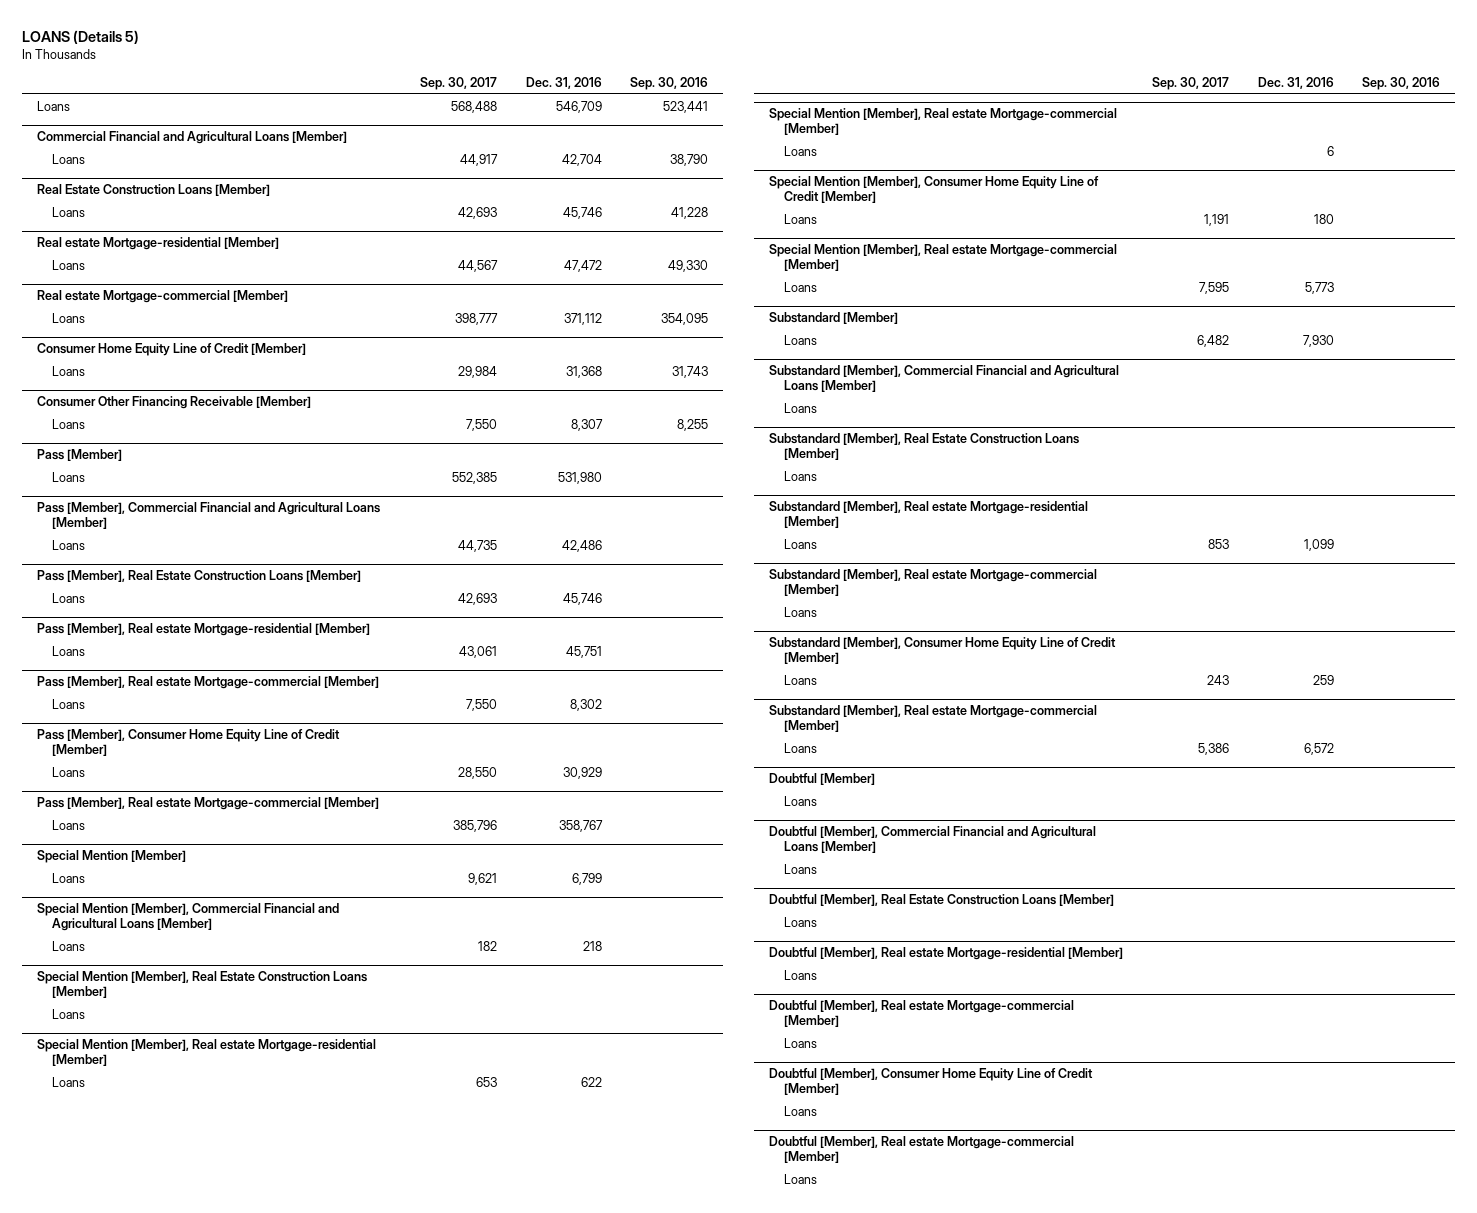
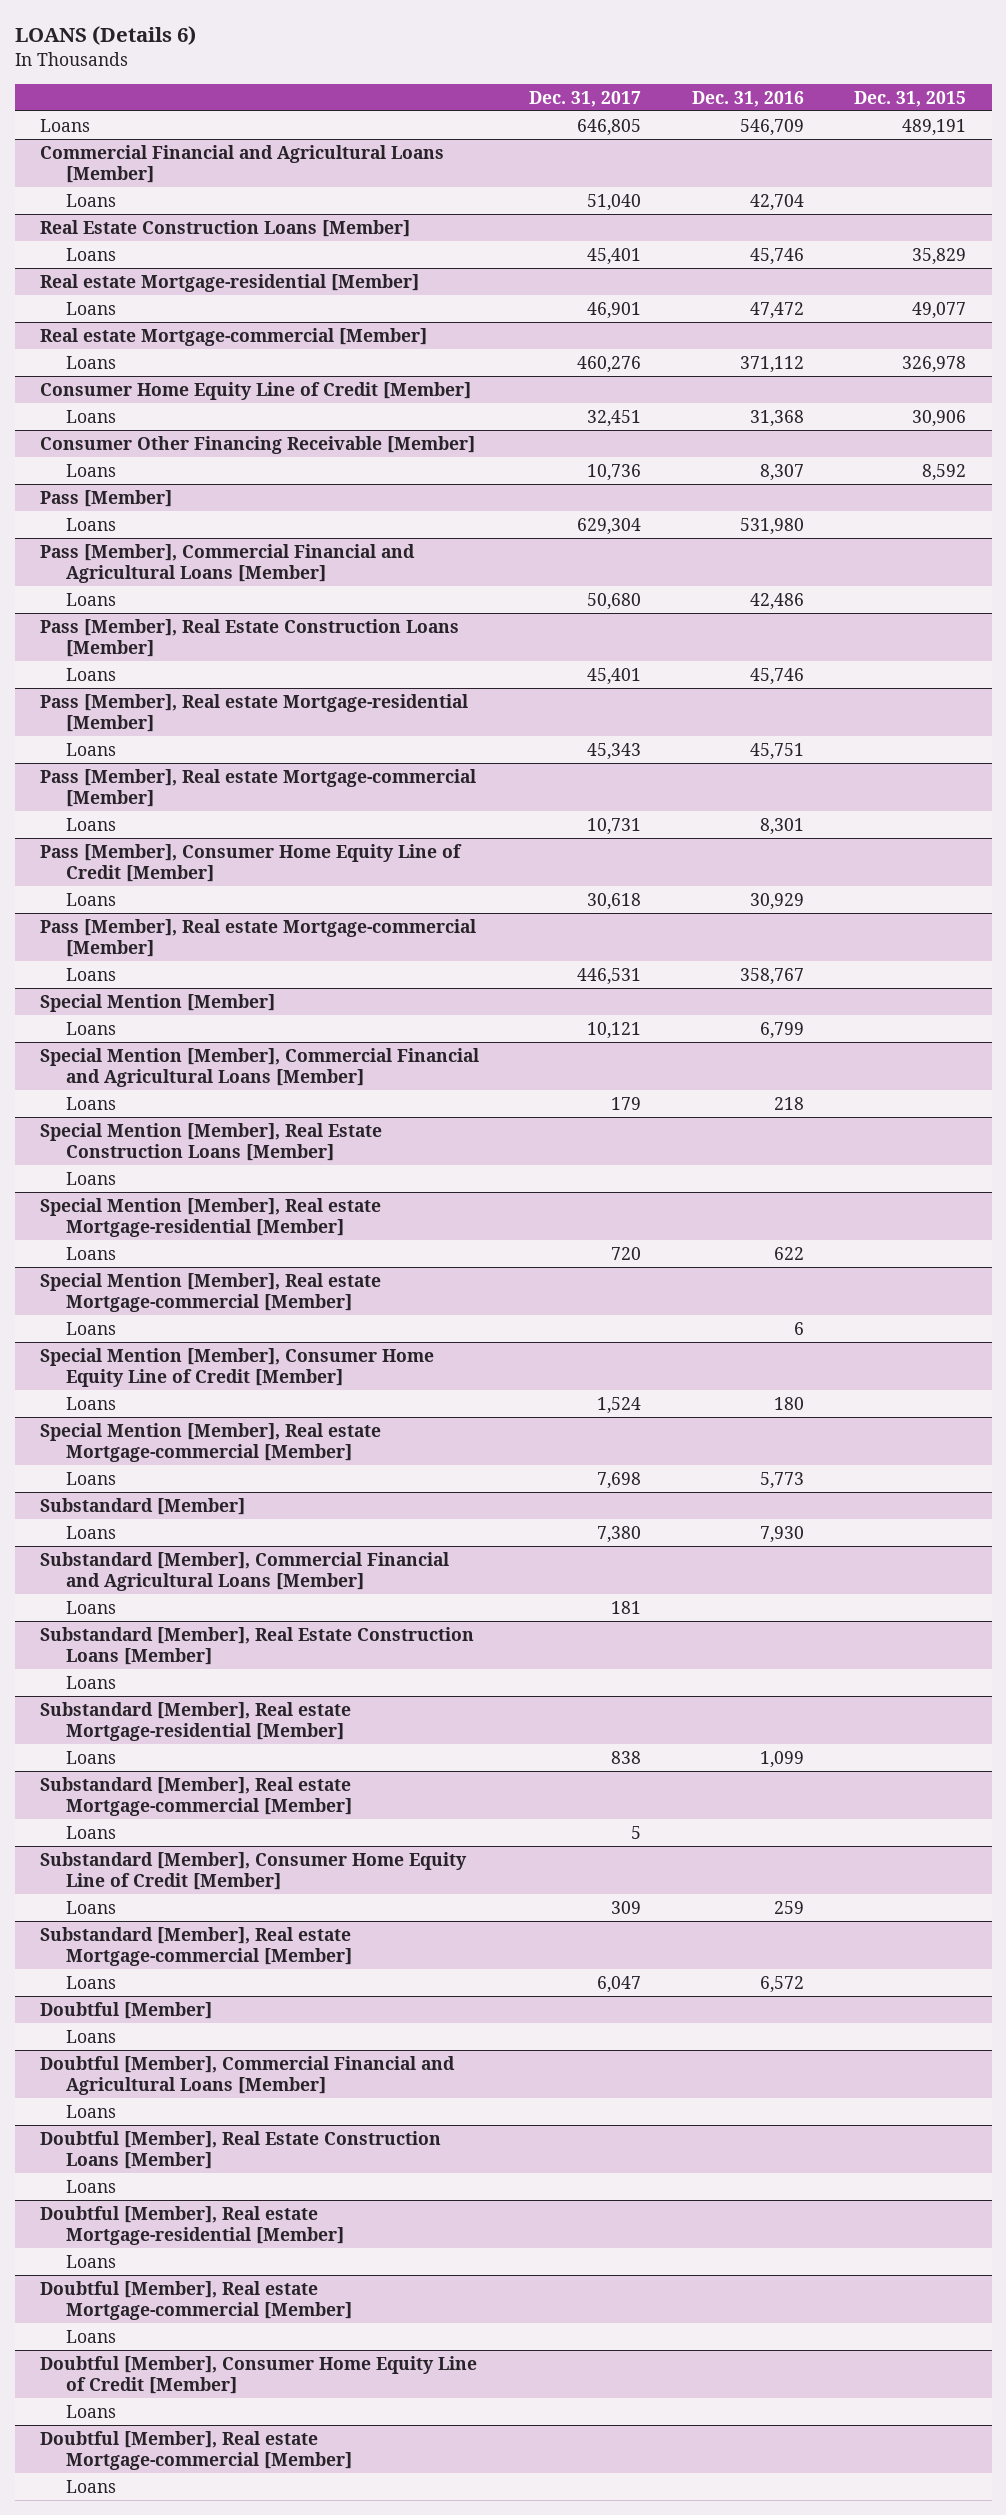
[22,29,140,44] LOANS (Details 5) -> [14,26,196,46] LOANS (Details 6)
[419,77,497,91] Sep. 30, 2017 -> none
[630,77,709,91] Sep. 30, 2016 -> none
none -> [529,90,642,107] Dec. 31, 2017
none -> [854,90,967,107] Dec. 31, 2015
[569,698,602,711] 8,302 -> [759,817,804,835] 8,301

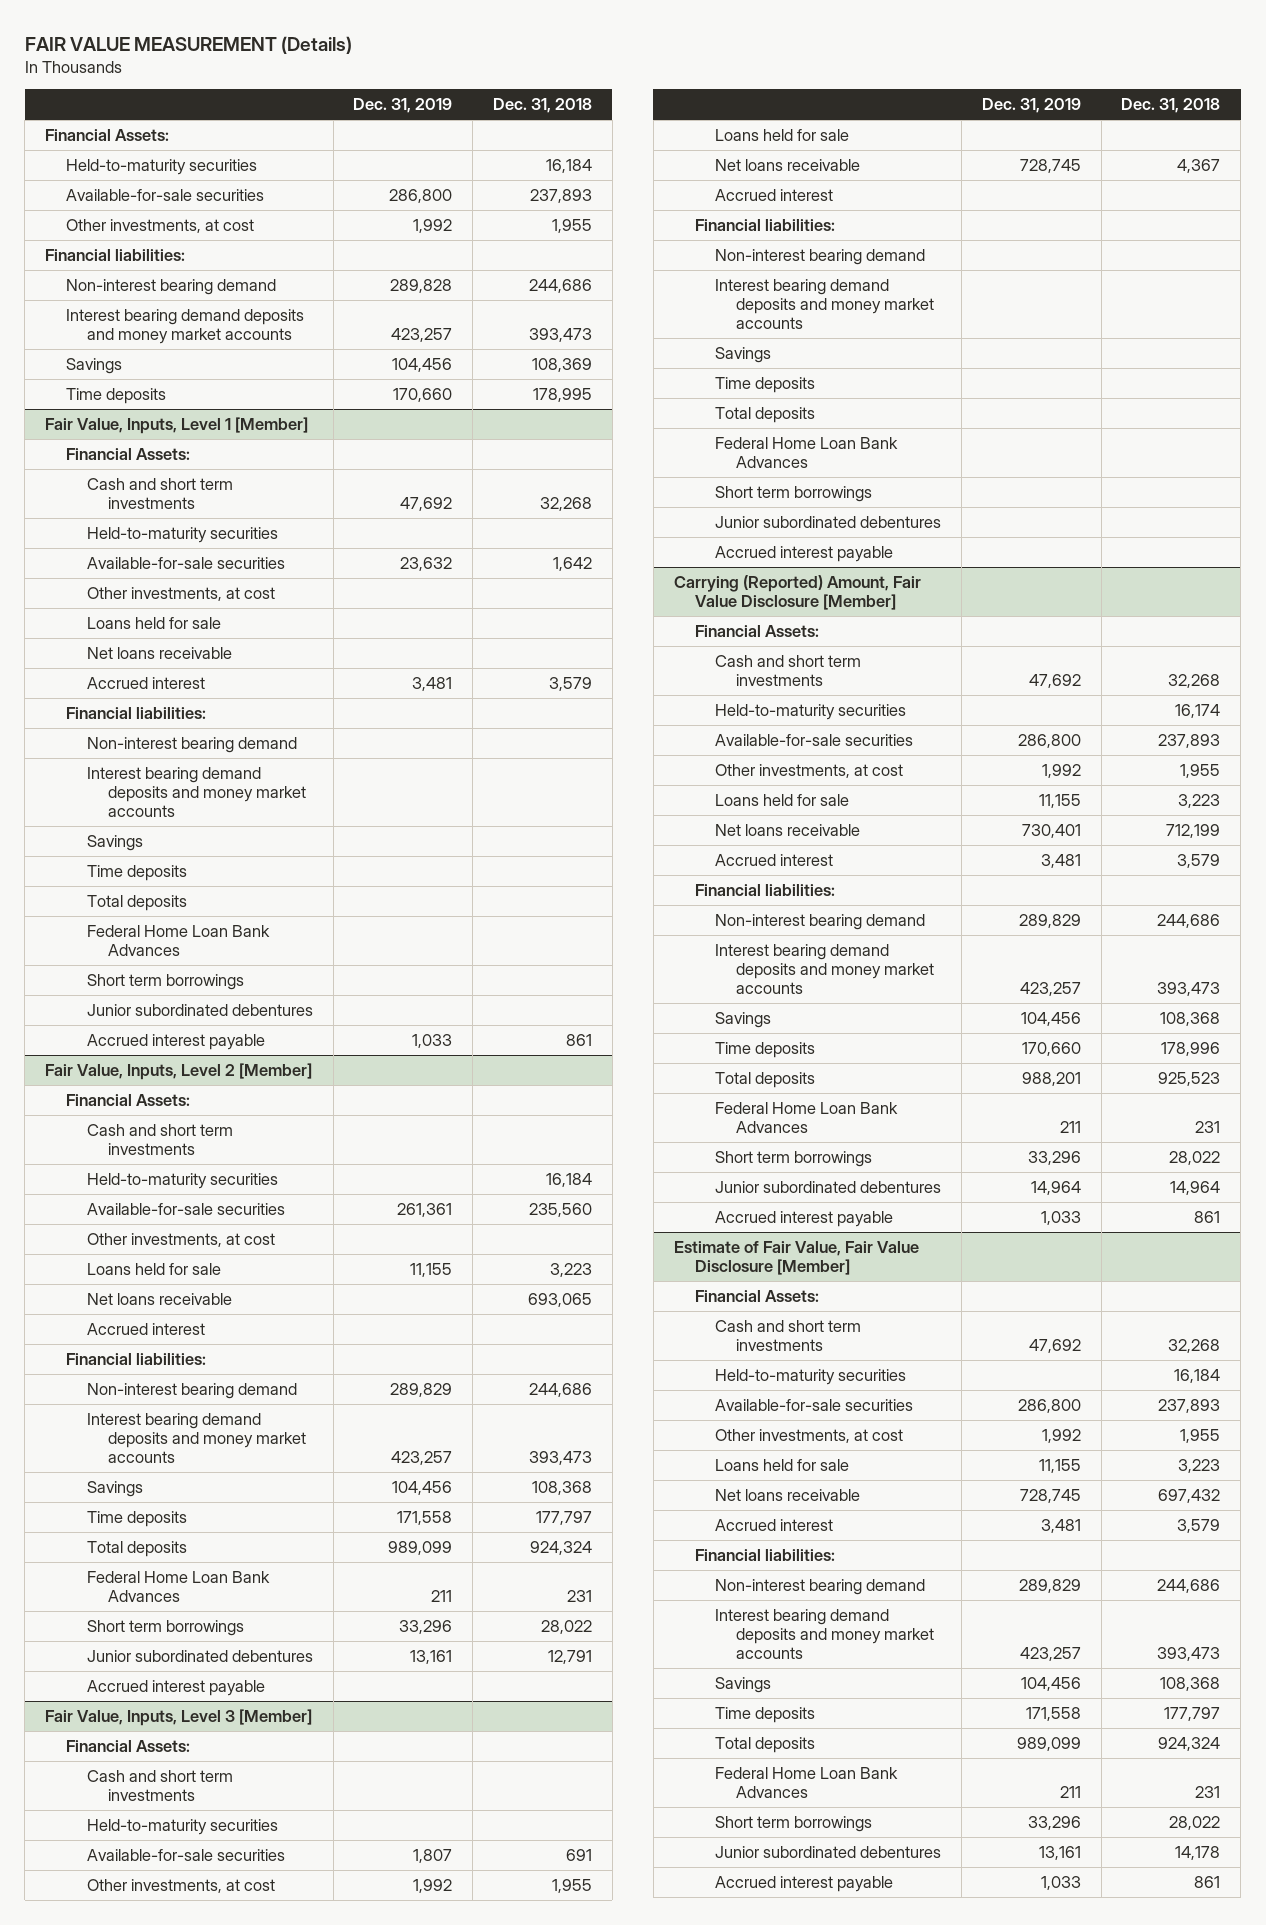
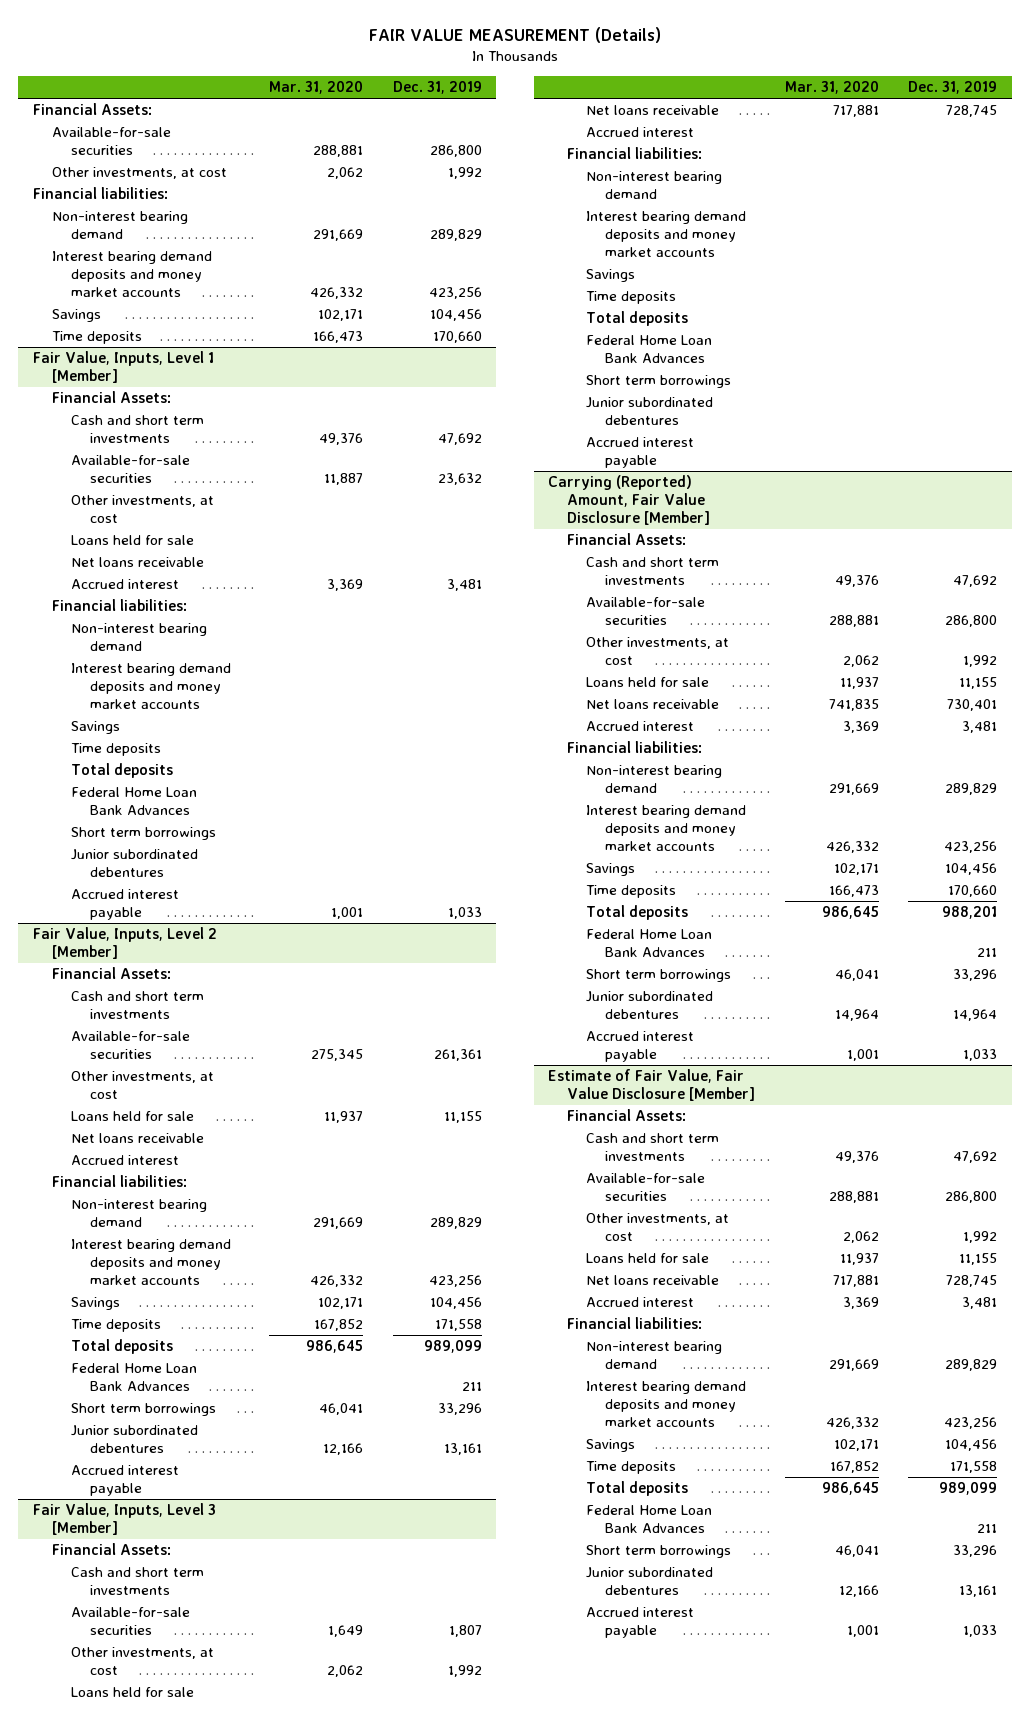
[492,98,592,114] Dec. 31, 2018 -> none
none -> [269,81,364,95] Mar. 31, 2020
[66,158,258,175] Held-to-maturity securities -> none
[390,278,453,293] 289,828 -> [429,229,482,242] 289,829
[391,328,453,343] 423,257 -> [428,287,482,300] 423,256
[86,526,278,543] Held-to-maturity securities -> none
[86,1172,278,1189] Held-to-maturity securities -> none
[391,1451,453,1466] 423,257 -> [428,1275,482,1288] 423,256
[86,1818,278,1835] Held-to-maturity securities -> none
[715,703,907,720] Held-to-maturity securities -> none
[1019,982,1081,997] 423,257 -> [944,841,998,854] 423,256
[715,1368,907,1385] Held-to-maturity securities -> none
[1019,1647,1081,1662] 423,257 -> [944,1417,998,1430] 423,256

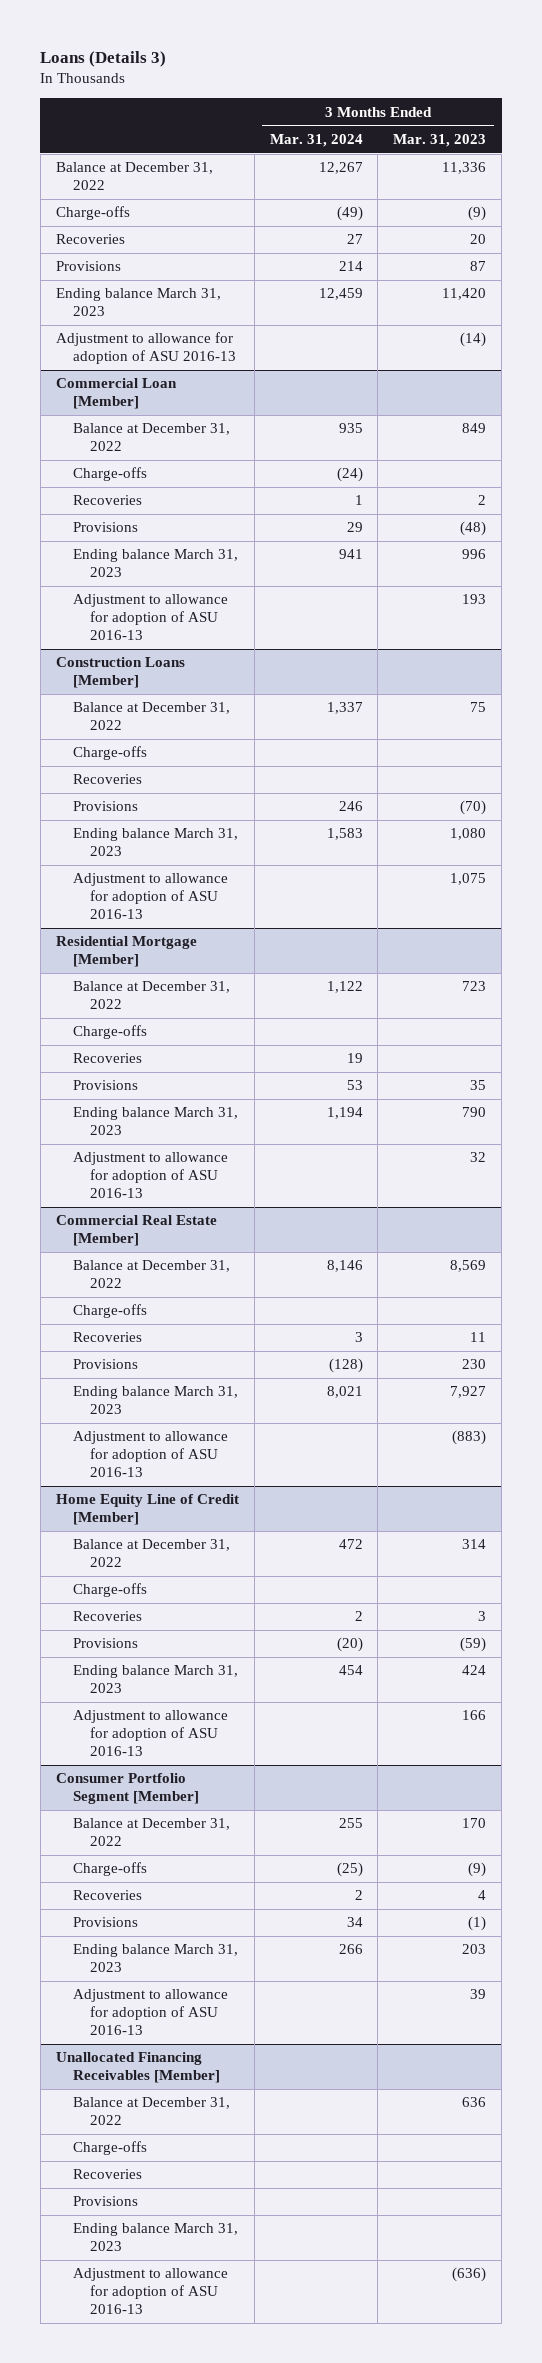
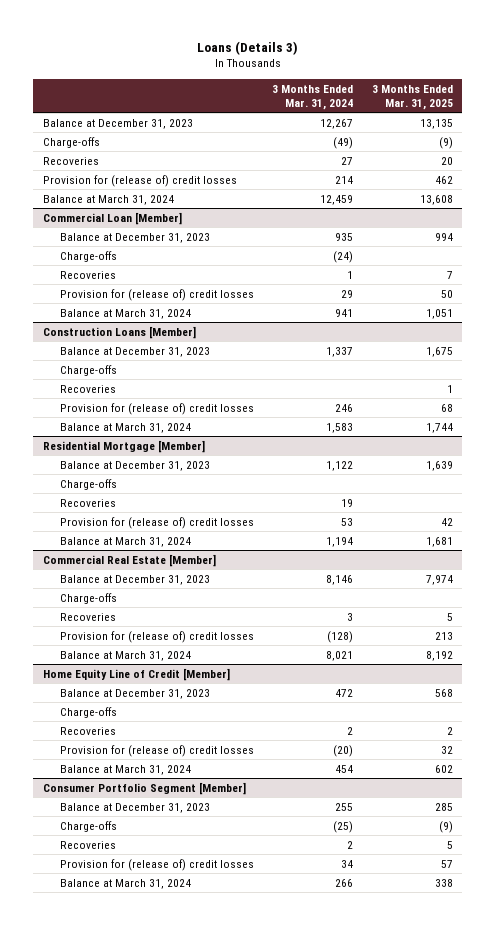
[393,133,487,147] Mar. 31, 2023 -> none
none -> [371,85,453,110] 3 Months Ended Mar. 31, 2025
[55,162,213,191] Balance at December 31, 2022 -> [42,118,193,129] Balance at December 31, 2023
[55,332,237,365] Adjustment to allowance for adoption of ASU 2016-13 -> none
[55,261,121,272] Provisions -> [42,174,237,187] Provision for (release of) credit losses
[55,288,221,317] Ending balance March 31, 2023 -> [42,194,174,205] Balance at March 31, 2024
[73,423,231,452] Balance at December 31, 2022 -> [59,232,210,243] Balance at December 31, 2023
[73,594,229,640] Adjustment to allowance for adoption of ASU 2016-13 -> none
[73,522,139,533] Provisions -> [59,288,254,301] Provision for (release of) credit losses
[73,549,239,578] Ending balance March 31, 2023 -> [59,308,191,319] Balance at March 31, 2024
[73,702,231,731] Balance at December 31, 2022 -> [59,346,210,357] Balance at December 31, 2023
[73,873,229,919] Adjustment to allowance for adoption of ASU 2016-13 -> none
[73,801,139,812] Provisions -> [59,402,254,415] Provision for (release of) credit losses
[73,828,239,857] Ending balance March 31, 2023 -> [59,422,191,433] Balance at March 31, 2024
[73,981,231,1010] Balance at December 31, 2022 -> [59,460,210,471] Balance at December 31, 2023
[73,1152,229,1198] Adjustment to allowance for adoption of ASU 2016-13 -> none
[73,1080,139,1091] Provisions -> [59,516,254,529] Provision for (release of) credit losses
[73,1107,239,1136] Ending balance March 31, 2023 -> [59,536,191,547] Balance at March 31, 2024
[73,1260,231,1289] Balance at December 31, 2022 -> [59,574,210,585] Balance at December 31, 2023
[73,1431,229,1477] Adjustment to allowance for adoption of ASU 2016-13 -> none
[73,1359,139,1370] Provisions -> [59,630,254,643] Provision for (release of) credit losses
[73,1386,239,1415] Ending balance March 31, 2023 -> [59,650,191,661] Balance at March 31, 2024
[73,1539,231,1568] Balance at December 31, 2022 -> [59,688,210,699] Balance at December 31, 2023
[73,1710,229,1756] Adjustment to allowance for adoption of ASU 2016-13 -> none
[73,1638,139,1649] Provisions -> [59,744,254,757] Provision for (release of) credit losses
[73,1665,239,1694] Ending balance March 31, 2023 -> [59,764,191,775] Balance at March 31, 2024
[73,1818,231,1847] Balance at December 31, 2022 -> [59,802,210,813] Balance at December 31, 2023
[73,1989,229,2035] Adjustment to allowance for adoption of ASU 2016-13 -> none
[55,2052,221,2084] Unallocated Financing Receivables [Member] -> none
[73,2097,231,2126] Balance at December 31, 2022 -> none
[73,2141,148,2156] Charge-offs -> none
[73,2169,143,2180] Recoveries -> none
[73,2196,139,2207] Provisions -> none
[73,2223,239,2252] Ending balance March 31, 2023 -> none
[73,2268,229,2314] Adjustment to allowance for adoption of ASU 2016-13 -> none
[73,1917,139,1928] Provisions -> [59,858,254,871] Provision for (release of) credit losses
[73,1944,239,1973] Ending balance March 31, 2023 -> [59,878,191,889] Balance at March 31, 2024

